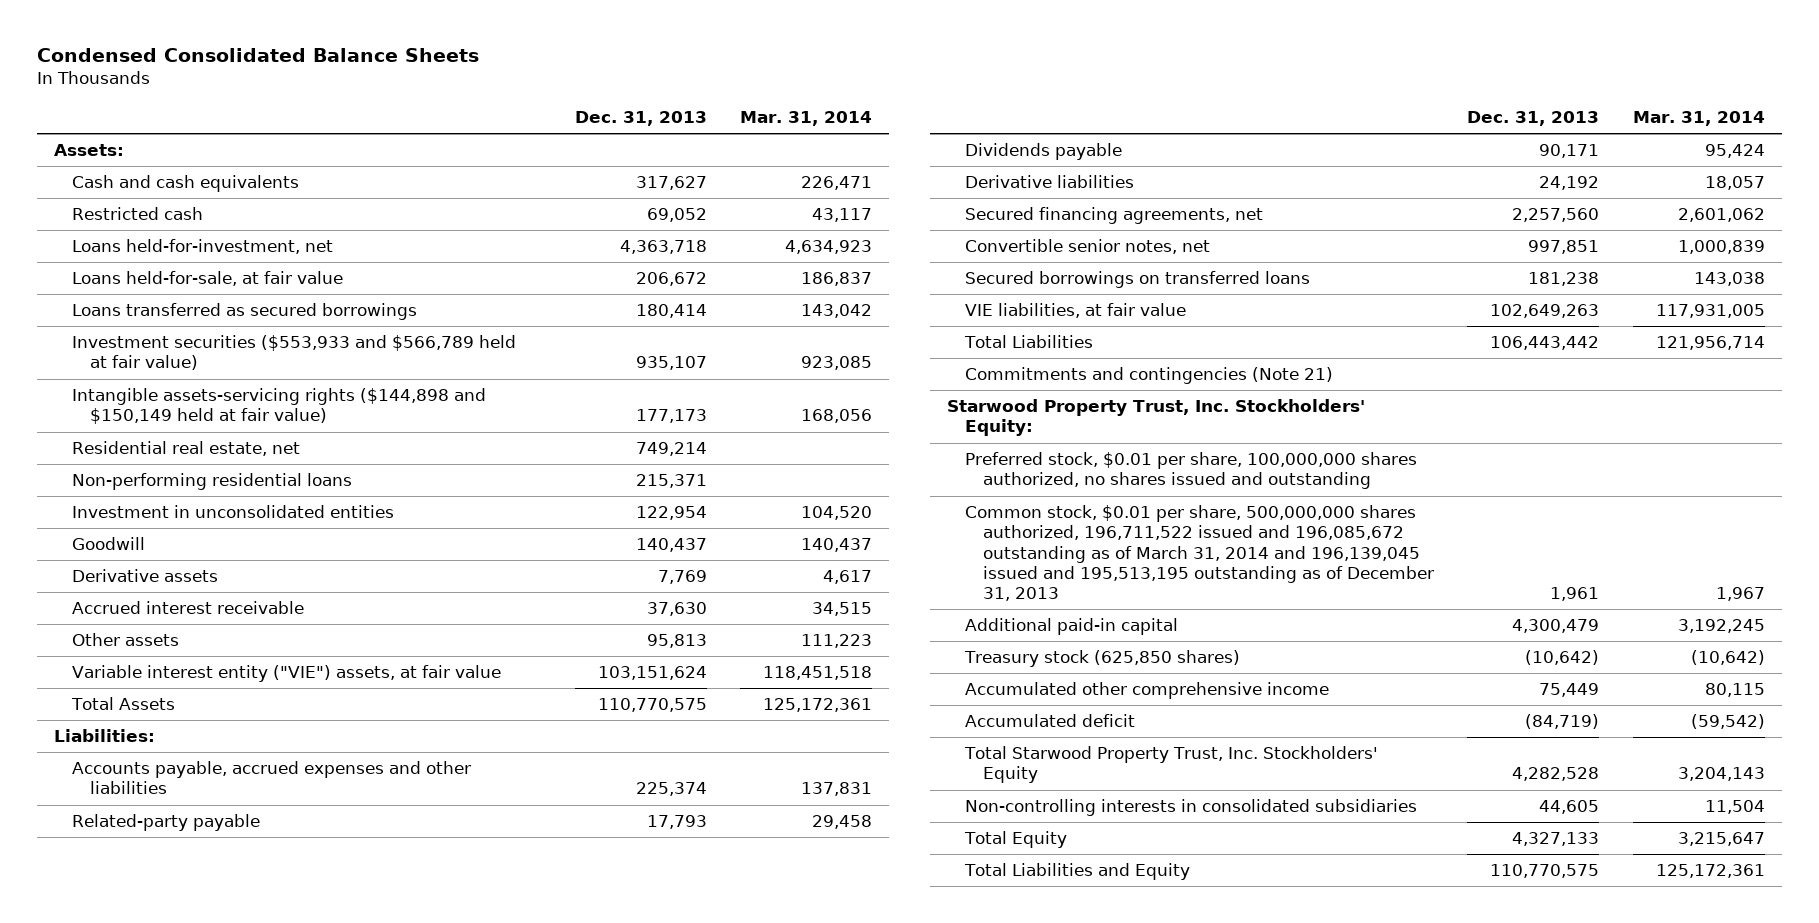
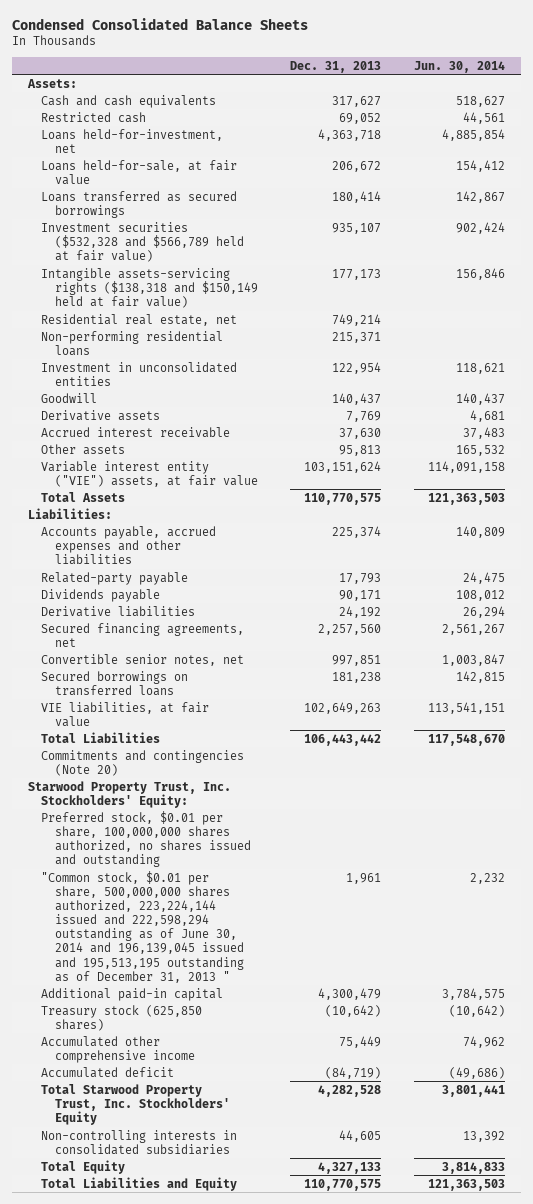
[740,110,873,126] Mar. 31, 2014 -> none
none -> [413,60,505,73] Jun. 30, 2014
[72,335,517,371] Investment securities ($553,933 and $566,789 held at fair value) -> [41,221,244,263] Investment securities ($532,328 and $566,789 held at fair value)
[72,388,487,425] Intangible assets-servicing rights ($144,898 and $150,149 held at fair value) -> [41,267,258,309] Intangible assets-servicing rights ($138,318 and $150,149 held at fair value)
[964,367,1333,385] Commitments and contingencies (Note 21) -> [41,749,245,776] Commitments and contingencies (Note 20)
[964,505,1434,601] Common stock, $0.01 per share, 500,000,000 shares authorized, 196,711,522 issued and 196,085,672 outstanding as of March 31, 2014 and 196,139,045 issued and 195,513,195 outstanding as of December 31, 2013 -> [41,870,244,983] "Common stock, $0.01 per share, 500,000,000 shares authorized, 223,224,144 issued and 222,598,294 outstanding as of June 30, 2014 and 196,139,045 issued and 195,513,195 outstanding as of December 31, 2013 "

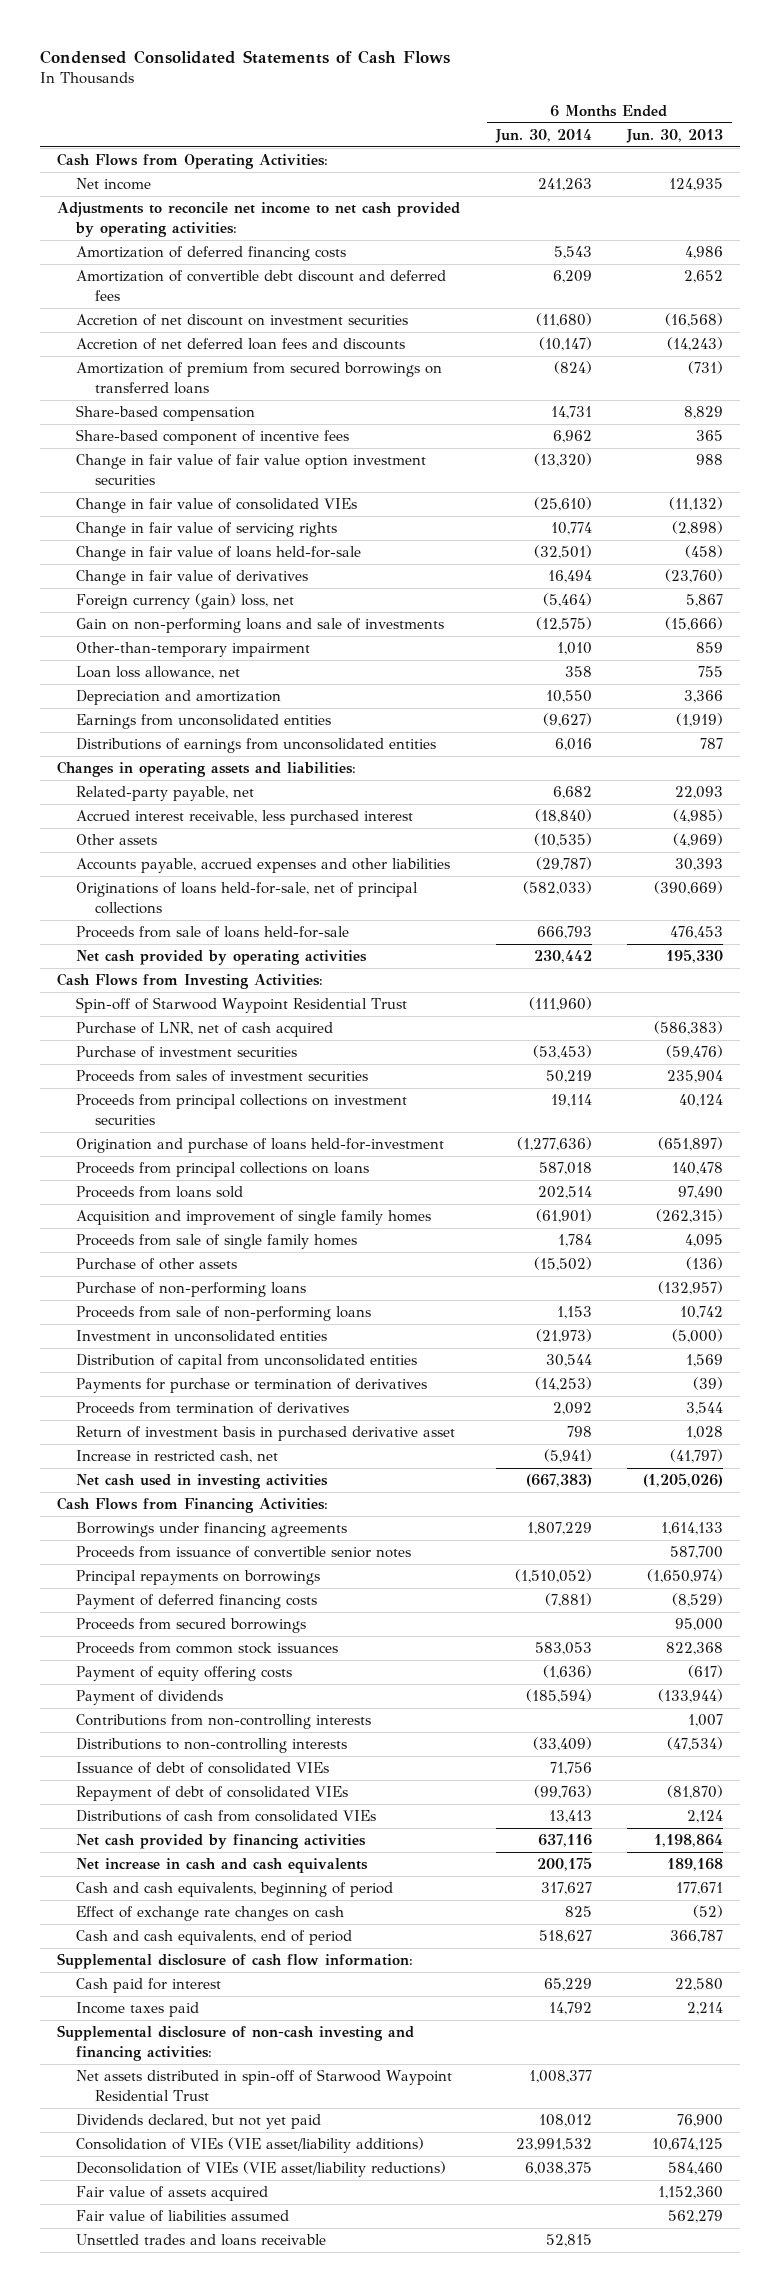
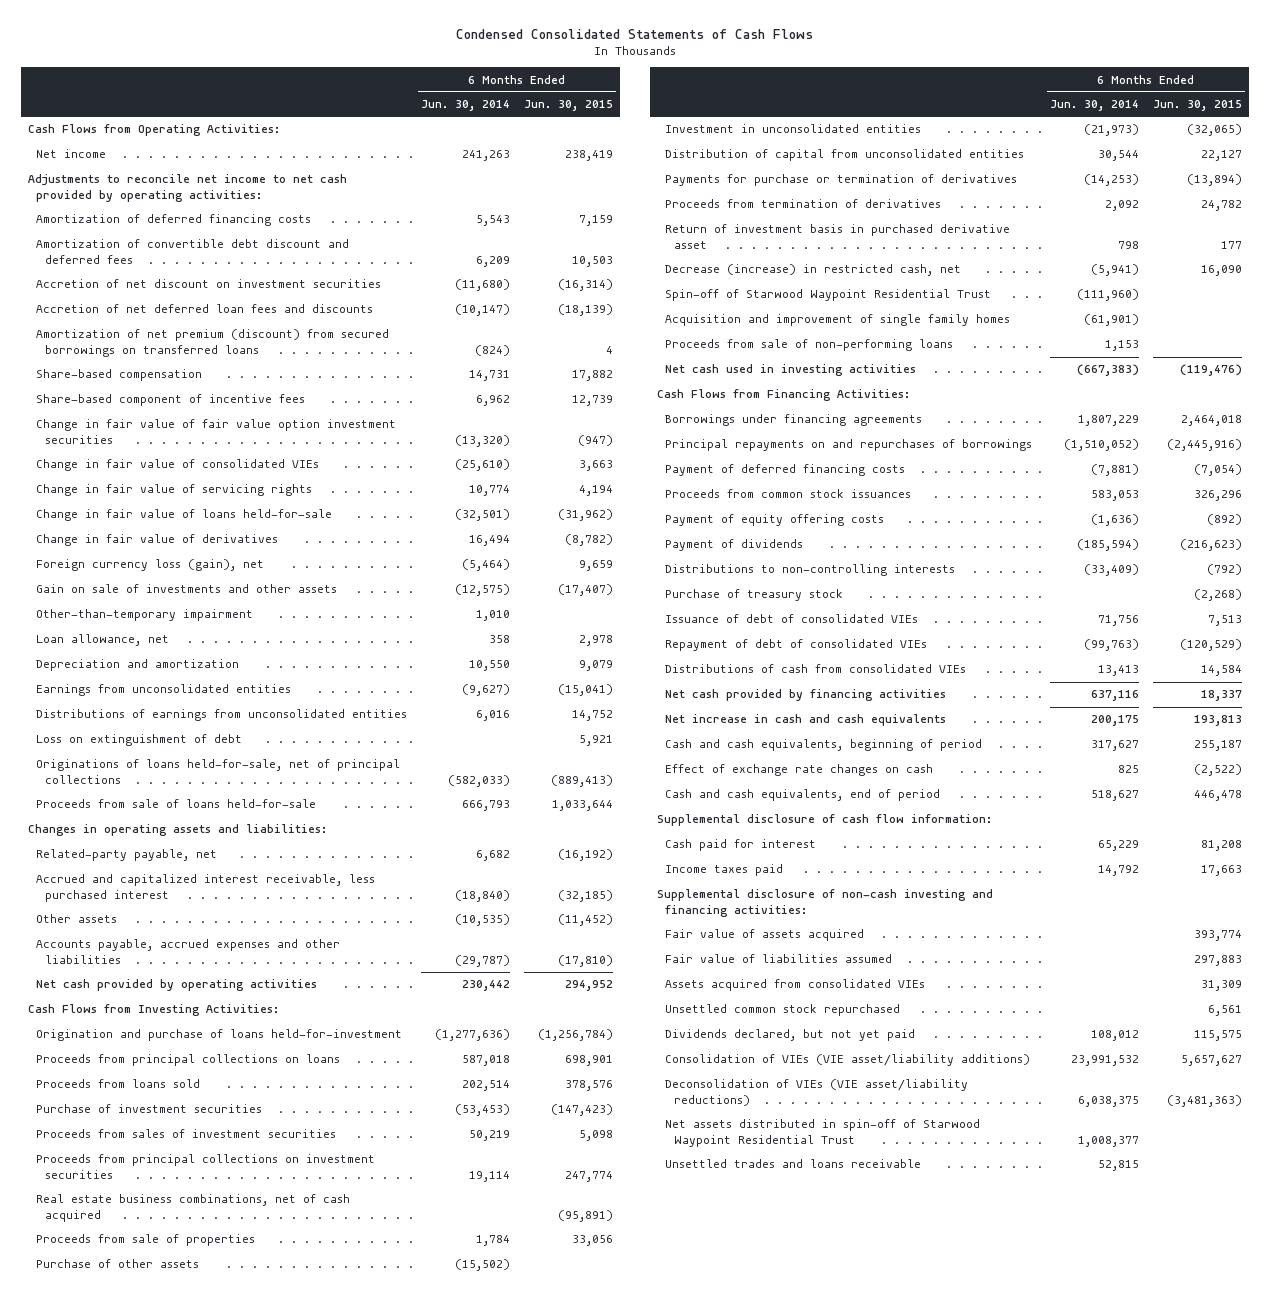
[625,128,723,143] Jun. 30, 2013 -> none
none -> [523,100,613,112] Jun. 30, 2015
[76,362,443,394] Amortization of premium from secured borrowings on transferred loans -> [36,329,390,357] Amortization of net premium (discount) from secured borrowings on transferred loans
[76,593,295,610] Foreign currency (gain) loss, net -> [36,559,265,572] Foreign currency loss (gain), net
[76,618,445,634] Gain on non-performing loans and sale of investments -> [36,584,338,594] Gain on sale of investments and other assets
[76,666,241,680] Loan loss allowance, net -> [36,634,170,647] Loan allowance, net
none -> [36,734,243,747] Loss on extinguishment of debt
[76,882,419,914] Originations of loans held-for-sale, net of principal collections -> [36,759,401,784] Originations of loans held-for-sale, net of principal collections
[76,926,350,939] Proceeds from sale of loans held-for-sale -> [36,799,317,809] Proceeds from sale of loans held-for-sale
[76,810,414,826] Accrued interest receivable, less purchased interest -> [36,874,376,902] Accrued and capitalized interest receivable, less purchased interest
[76,1022,334,1038] Purchase of LNR, net of cash acquired -> none
[76,1046,298,1059] Purchase of investment securities -> [36,1104,263,1114] Purchase of investment securities
[76,1070,369,1083] Proceeds from sales of investment securities -> [36,1129,337,1139] Proceeds from sales of investment securities
[76,1094,408,1125] Proceeds from principal collections on investment securities -> [36,1154,376,1179] Proceeds from principal collections on investment securities
none -> [36,1194,351,1222] Real estate business combinations, net of cash acquired
[76,1234,358,1250] Proceeds from sale of single family homes -> [36,1234,256,1247] Proceeds from sale of properties
[76,1282,307,1298] Purchase of non-performing loans -> none
[76,1450,279,1464] Increase in restricted cash, net -> [665,264,962,277] Decrease (increase) in restricted cash, net
[76,997,408,1014] Spin-off of Starwood Waypoint Residential Trust -> [665,289,992,302] Spin-off of Starwood Waypoint Residential Trust
[76,1210,432,1226] Acquisition and improvement of single family homes -> [665,314,1011,327] Acquisition and improvement of single family homes
[76,1306,372,1322] Proceeds from sale of non-performing loans -> [665,339,954,352] Proceeds from sale of non-performing loans
[76,1546,412,1559] Proceeds from issuance of convertible senior notes -> none
[76,1570,321,1586] Principal repayments on borrowings -> [665,439,1033,452] Principal repayments on and repurchases of borrowings
[76,1618,307,1634] Proceeds from secured borrowings -> none
[76,1714,372,1730] Contributions from non-controlling interests -> none
none -> [665,589,844,602] Purchase of treasury stock
[76,2186,269,2202] Fair value of assets acquired -> [665,929,865,942] Fair value of assets acquired
[76,2210,290,2223] Fair value of liabilities assumed -> [665,954,893,964] Fair value of liabilities assumed
none -> [665,979,926,992] Assets acquired from consolidated VIEs
none -> [665,1004,901,1017] Unsettled common stock repurchased
[76,2069,453,2101] Net assets distributed in spin-off of Starwood Waypoint Residential Trust -> [665,1119,981,1147] Net assets distributed in spin-off of Starwood Waypoint Residential Trust

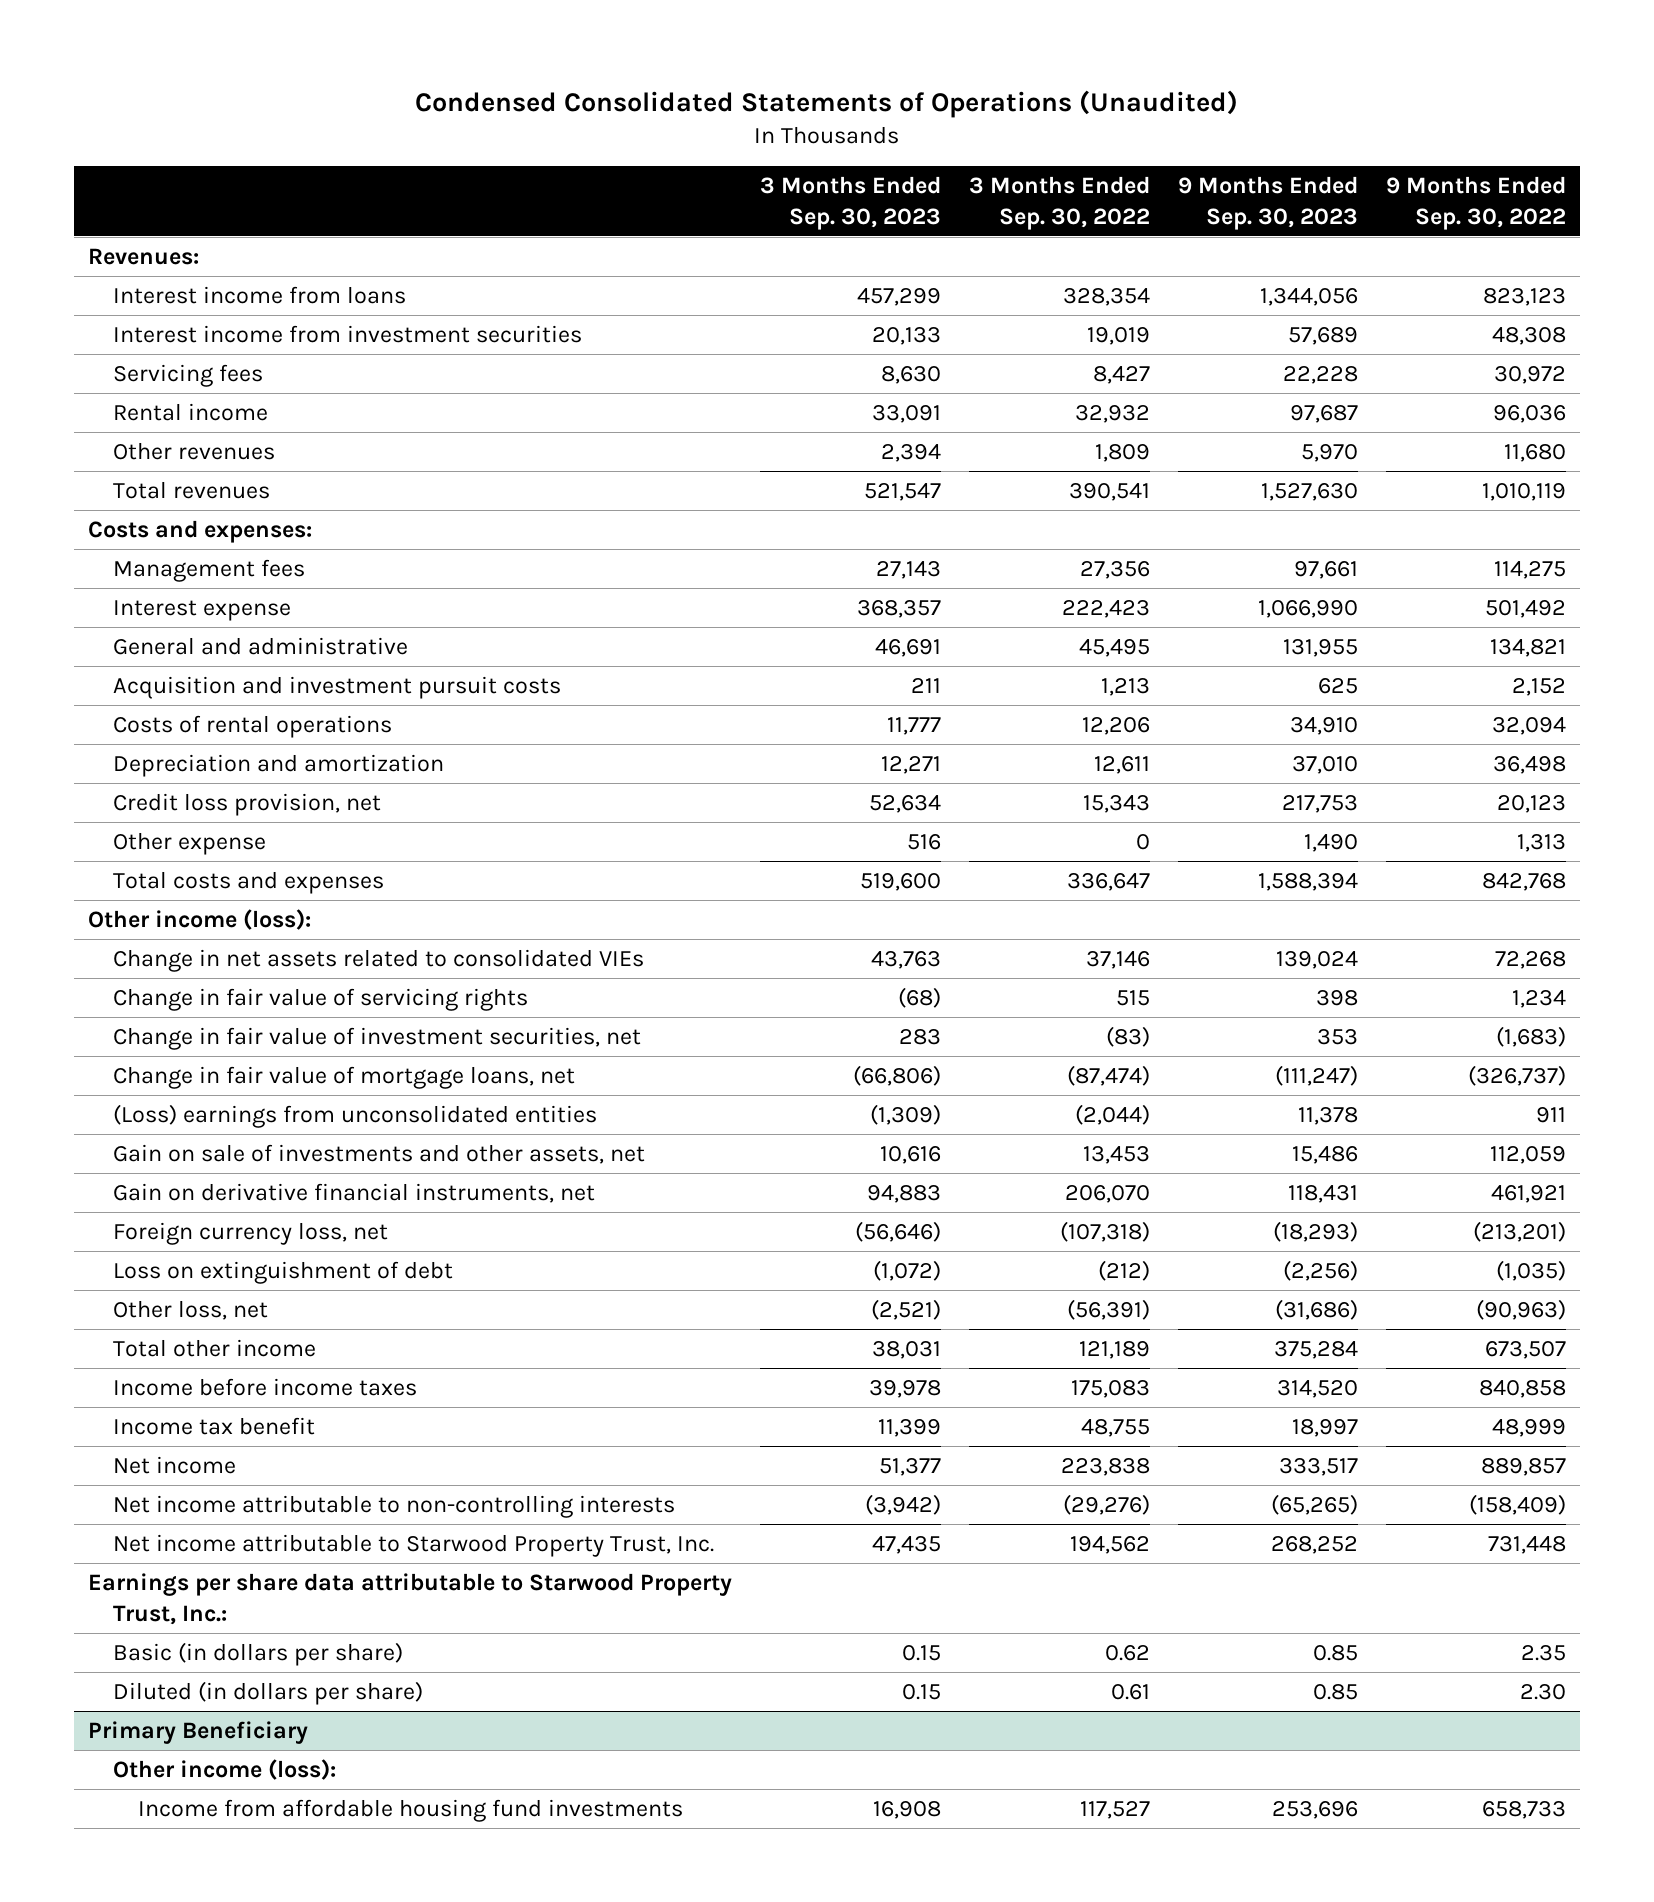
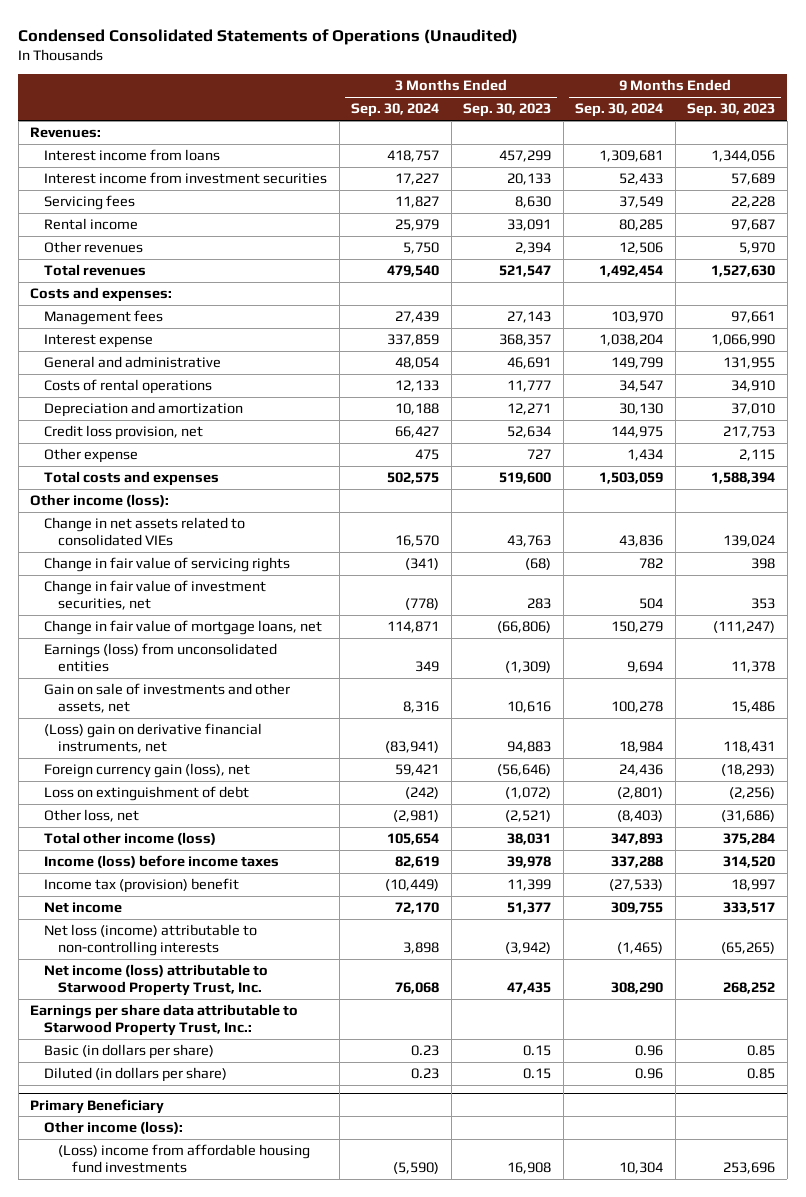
[968,176,1150,230] 3 Months Ended Sep. 30, 2022 -> none
[1385,176,1566,230] 9 Months Ended Sep. 30, 2022 -> none
none -> [351,103,440,118] Sep. 30, 2024
none -> [575,103,664,118] Sep. 30, 2024
[112,675,561,699] Acquisition and investment pursuit costs -> none
[907,833,942,850] 516 -> [527,449,552,460] 727
[1303,833,1358,852] 1,490 -> [739,449,776,462] 2,115
[112,1103,597,1128] (Loss) earnings from unconsolidated entities -> [44,643,278,672] Earnings (loss) from unconsolidated entities
[112,1182,595,1203] Gain on derivative financial instruments, net -> [44,723,263,753] (Loss) gain on derivative financial instruments, net
[112,1221,388,1245] Foreign currency loss, net -> [44,763,251,779] Foreign currency gain (loss), net
[112,1338,316,1357] Total other income -> [44,832,217,846] Total other income (loss)
[112,1377,417,1396] Income before income taxes -> [44,855,280,869] Income (loss) before income taxes
[112,1416,315,1435] Income tax benefit -> [44,878,240,894] Income tax (provision) benefit
[112,1494,675,1518] Net income attributable to non-controlling interests -> [44,924,258,956] Net loss (income) attributable to non-controlling interests
[112,1533,714,1557] Net income attributable to Starwood Property Trust, Inc. -> [44,964,269,996] Net income (loss) attributable to Starwood Property Trust, Inc.
[137,1798,683,1822] Income from affordable housing fund investments -> [58,1144,311,1173] (Loss) income from affordable housing fund investments

